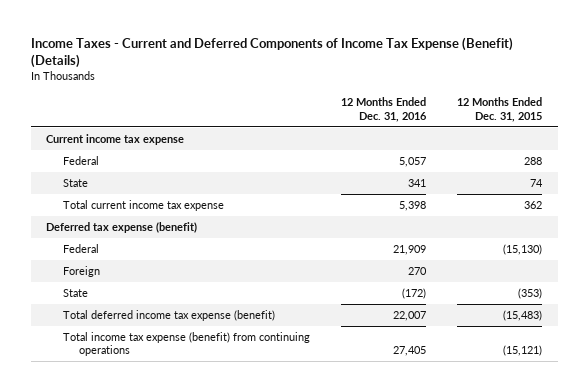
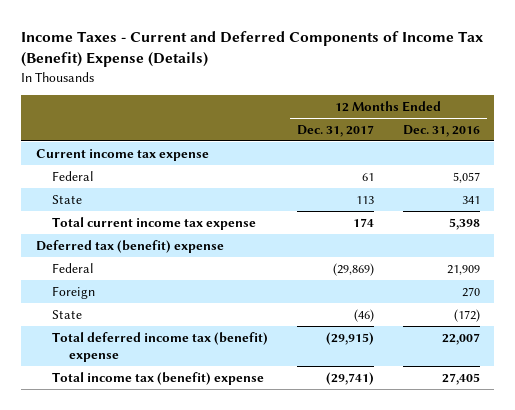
[30,36,513,69] Income Taxes - Current and Deferred Components of Income Tax Expense (Benefit) (Details) -> [21,31,484,68] Income Taxes - Current and Deferred Components of Income Tax (Benefit) Expense (Details)
[457,97,543,122] 12 Months Ended Dec. 31, 2015 -> none
none -> [296,124,374,137] Dec. 31, 2017
[46,221,198,233] Deferred tax expense (benefit) -> [35,239,224,253] Deferred tax (benefit) expense
[62,309,275,321] Total deferred income tax expense (benefit) -> [52,331,269,362] Total deferred income tax (benefit) expense
[62,331,310,357] Total income tax expense (benefit) from continuing operations -> [52,371,265,385] Total income tax (benefit) expense

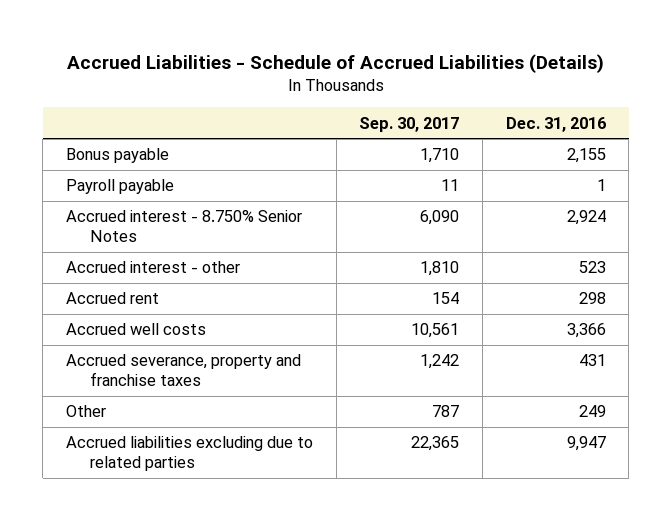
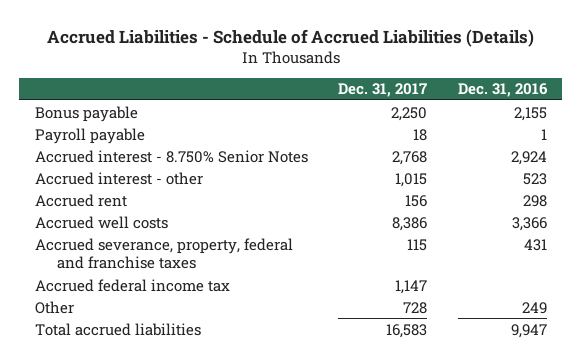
[359,116,460,132] Sep. 30, 2017 -> none
none -> [338,83,428,98] Dec. 31, 2017
[66,354,302,386] Accrued severance, property and franchise taxes -> [34,237,293,269] Accrued severance, property, federal and franchise taxes
none -> [34,278,230,292] Accrued federal income tax
[66,436,314,471] Accrued liabilities excluding due to related parties -> [34,322,201,336] Total accrued liabilities

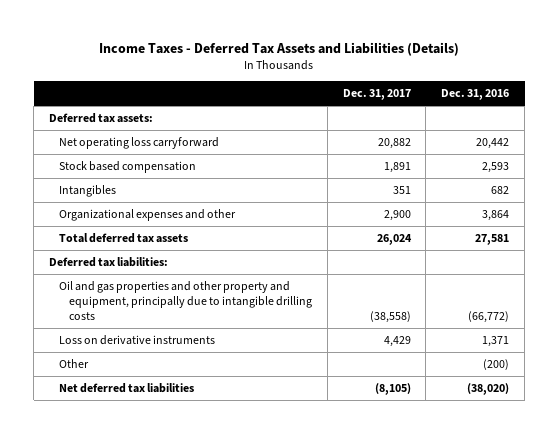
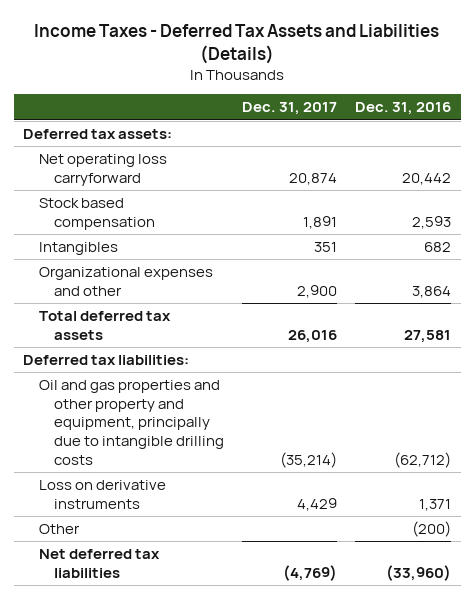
[377,138,411,150] 20,882 -> [289,172,338,185] 20,874
[376,234,412,246] 26,024 -> [288,329,338,343] 26,016
[369,311,411,324] (38,558) -> [280,451,338,468] (35,214)
[468,311,510,324] (66,772) -> [394,451,452,468] (62,712)
[374,383,411,396] (8,105) -> [283,564,338,581] (4,769)
[467,383,510,396] (38,020) -> [386,564,452,581] (33,960)

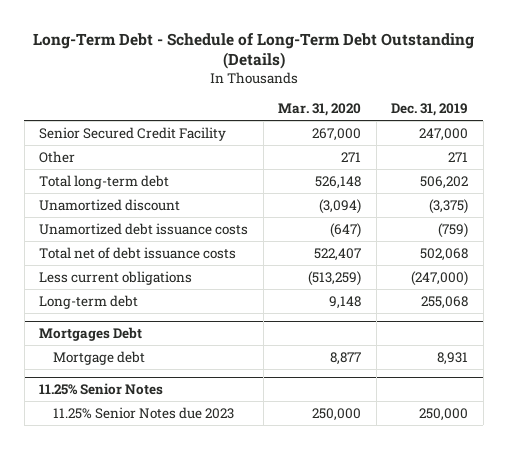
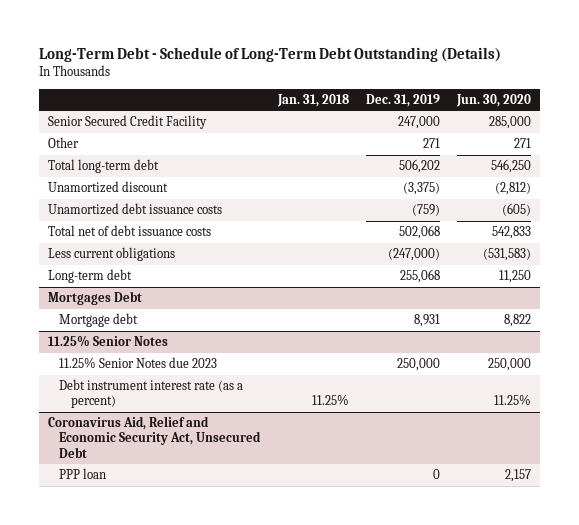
[278,103,362,117] Mar. 31, 2020 -> none
none -> [276,93,349,107] Jan. 31, 2018
none -> [456,93,532,107] Jun. 30, 2020
none -> [59,379,244,409] Debt instrument interest rate (as a percent)
none -> [47,416,262,458] Coronavirus Aid, Relief and Economic Security Act, Unsecured Debt
none -> [59,468,107,480] PPP loan

